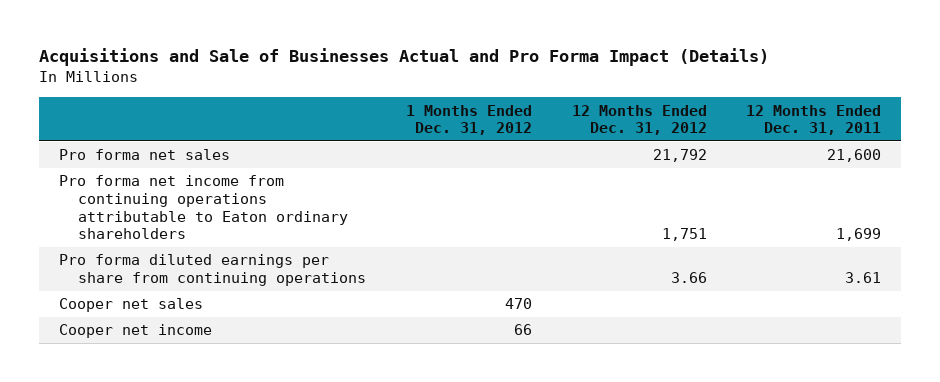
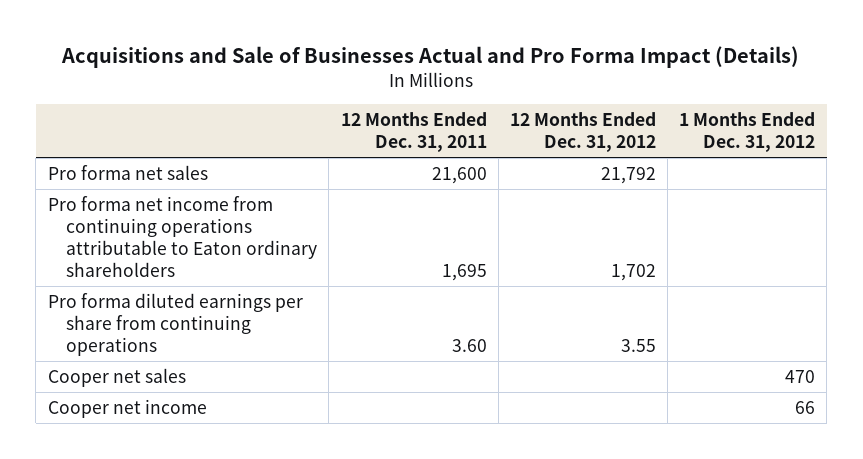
[661,228,707,242] 1,751 -> [610,263,656,281] 1,702
[836,228,882,242] 1,699 -> [441,263,487,281] 1,695
[670,272,707,284] 3.66 -> [620,338,656,352] 3.55
[845,272,882,284] 3.61 -> [451,338,487,352] 3.60

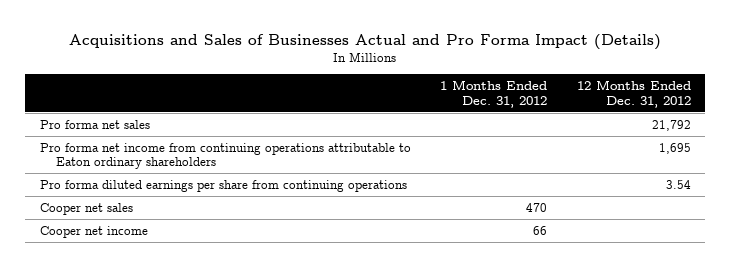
[61,46,800,69] Acquisitions and Sale of Businesses Actual and Pro Forma Impact (Details) -> [69,33,662,50] Acquisitions and Sales of Businesses Actual and Pro Forma Impact (Details)
[340,112,487,153] 12 Months Ended Dec. 31, 2011 -> none
[610,263,656,281] 1,702 -> [658,142,691,154] 1,695
[620,338,656,352] 3.55 -> [665,179,691,189] 3.54

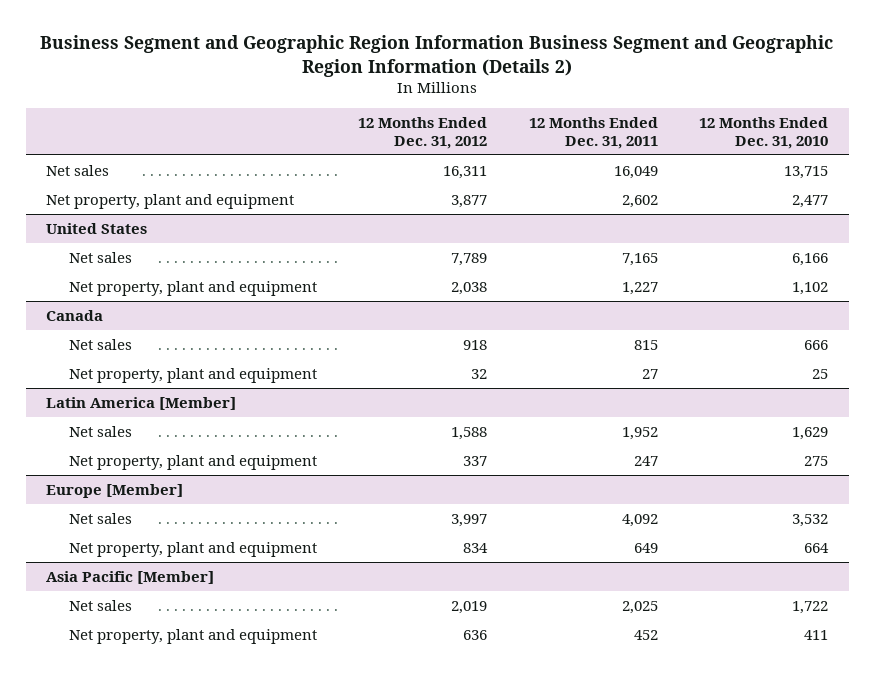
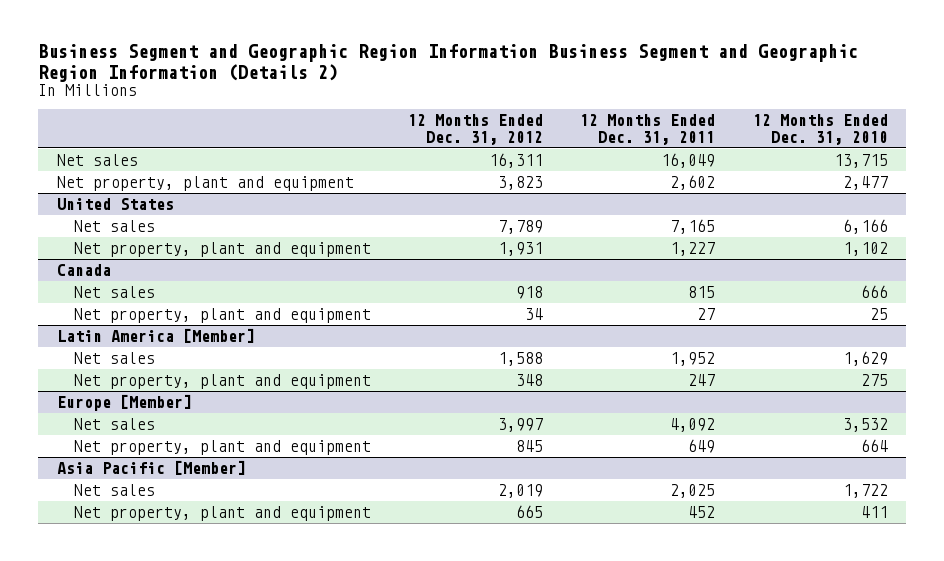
[451,194,488,208] 3,877 -> [497,176,543,191] 3,823
[451,281,488,295] 2,038 -> [497,242,543,257] 1,931
[471,368,488,379] 32 -> [524,308,543,321] 34
[463,455,488,466] 337 -> [515,374,543,387] 348
[463,542,489,553] 834 -> [515,440,543,453] 845
[463,629,488,640] 636 -> [515,505,543,519] 665

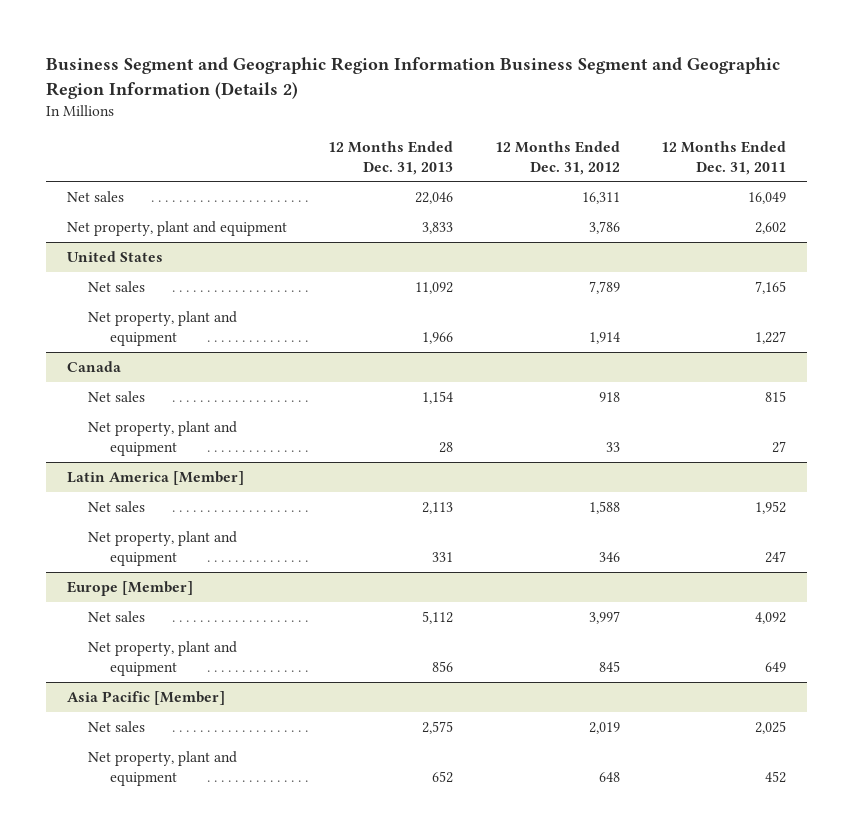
[752,114,888,145] 12 Months Ended Dec. 31, 2010 -> none
none -> [328,140,454,175] 12 Months Ended Dec. 31, 2013
[497,176,543,191] 3,823 -> [588,221,620,235] 3,786
[497,242,543,257] 1,931 -> [588,331,620,344] 1,914
[524,308,543,321] 34 -> [605,441,620,452] 33
[515,374,543,387] 348 -> [598,551,620,562] 346
[515,505,543,519] 665 -> [598,771,620,782] 648

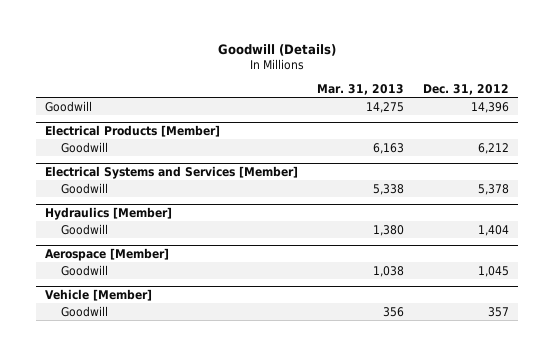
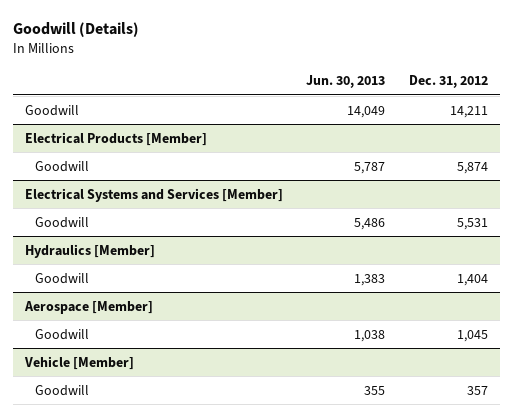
[317,83,405,95] Mar. 31, 2013 -> none
none -> [306,75,386,89] Jun. 30, 2013
[471,101,510,113] 14,396 -> [450,105,489,118] 14,211
[478,142,510,154] 6,212 -> [457,161,489,174] 5,874
[478,183,510,195] 5,378 -> [457,217,489,230] 5,531

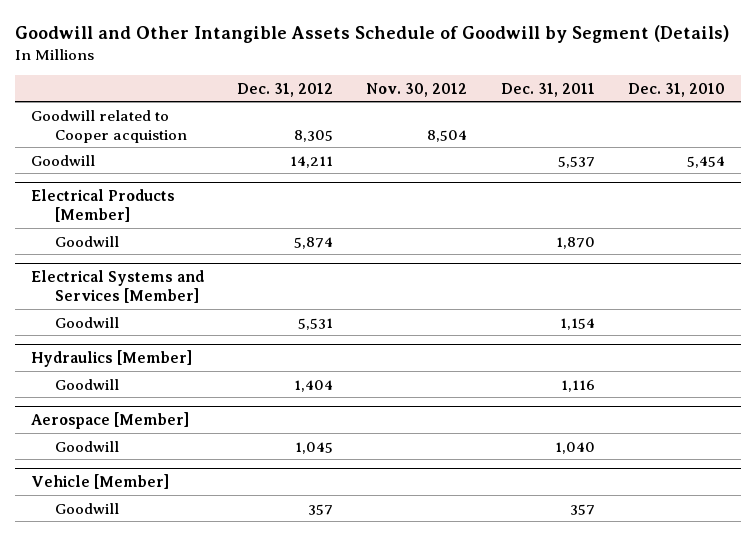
[12,22,139,38] Goodwill (Details) -> [14,24,729,43] Goodwill and Other Intangible Assets Schedule of Goodwill by Segment (Details)
[306,75,386,89] Jun. 30, 2013 -> none
none -> [366,82,468,97] Nov. 30, 2012
none -> [500,82,595,97] Dec. 31, 2011
none -> [627,82,725,97] Dec. 31, 2010
none -> [31,109,188,143] Goodwill related to Cooper acquistion

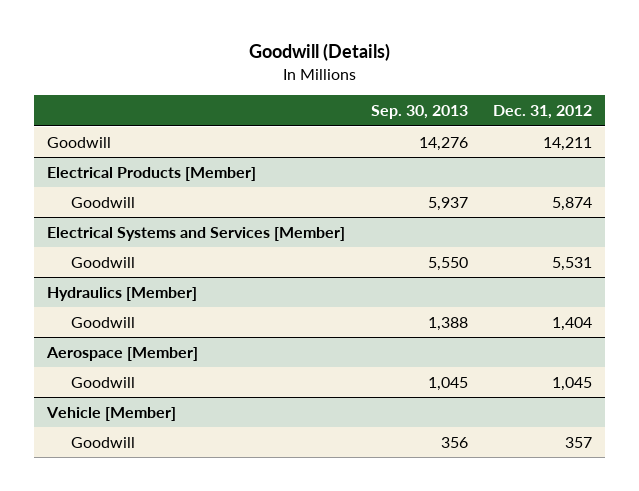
[14,24,729,43] Goodwill and Other Intangible Assets Schedule of Goodwill by Segment (Details) -> [248,43,390,62] Goodwill (Details)
[366,82,468,97] Nov. 30, 2012 -> none
[500,82,595,97] Dec. 31, 2011 -> none
[627,82,725,97] Dec. 31, 2010 -> none
none -> [370,105,468,120] Sep. 30, 2013
[31,109,188,143] Goodwill related to Cooper acquistion -> none

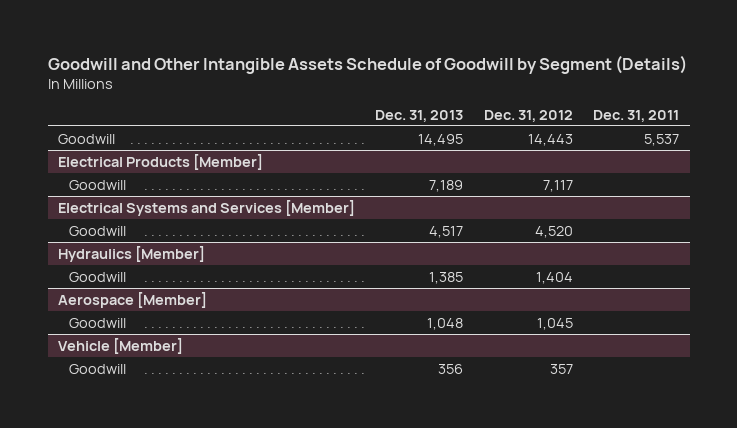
[248,43,390,62] Goodwill (Details) -> [47,54,687,74] Goodwill and Other Intangible Assets Schedule of Goodwill by Segment (Details)
[370,105,468,120] Sep. 30, 2013 -> none
none -> [375,109,464,122] Dec. 31, 2013
none -> [593,109,680,122] Dec. 31, 2011
[543,136,593,151] 14,211 -> [527,133,573,146] 14,443
[552,196,593,211] 5,874 -> [542,179,573,192] 7,117
[552,256,593,271] 5,531 -> [534,225,573,238] 4,520

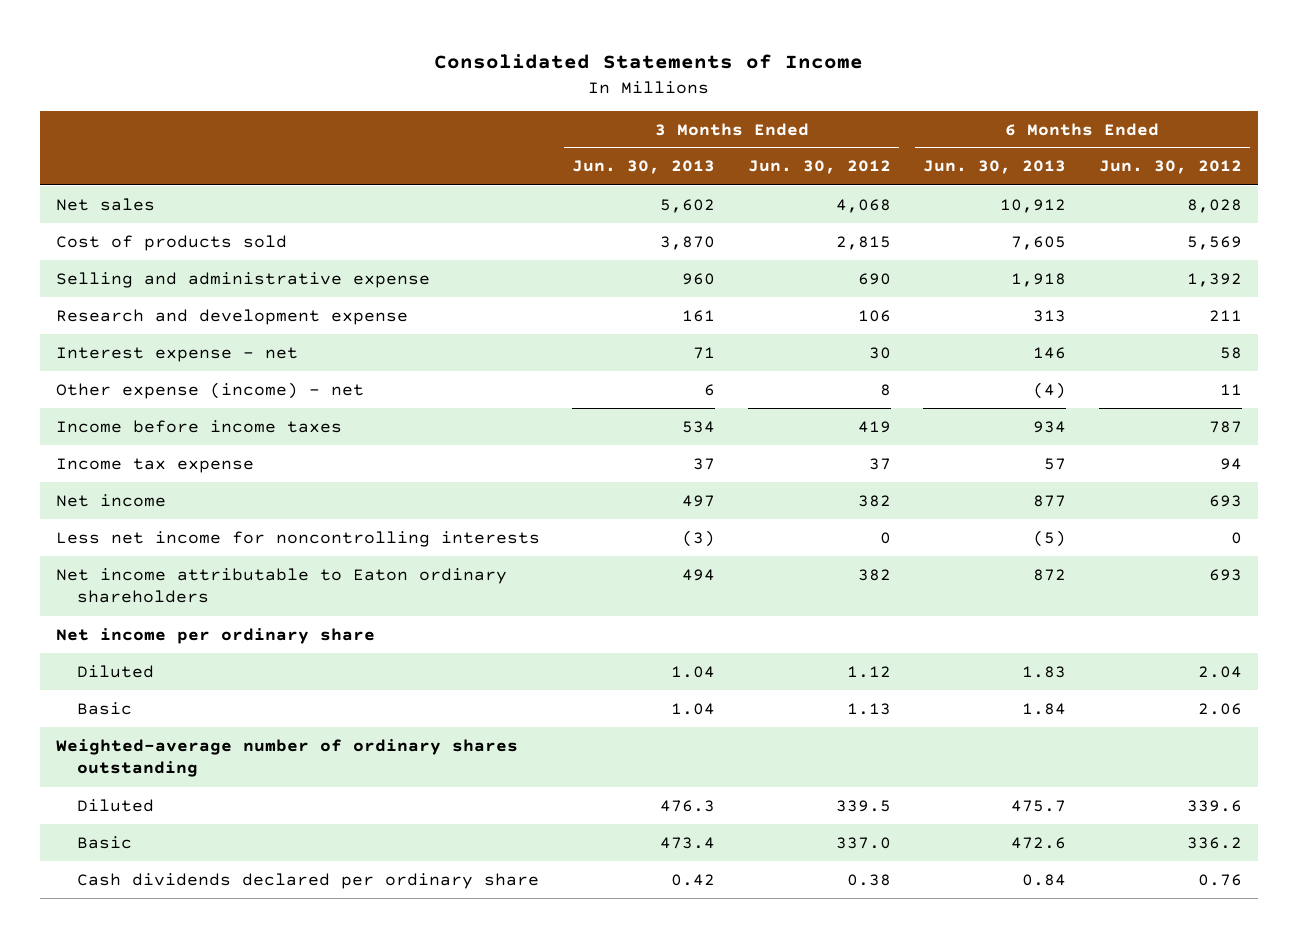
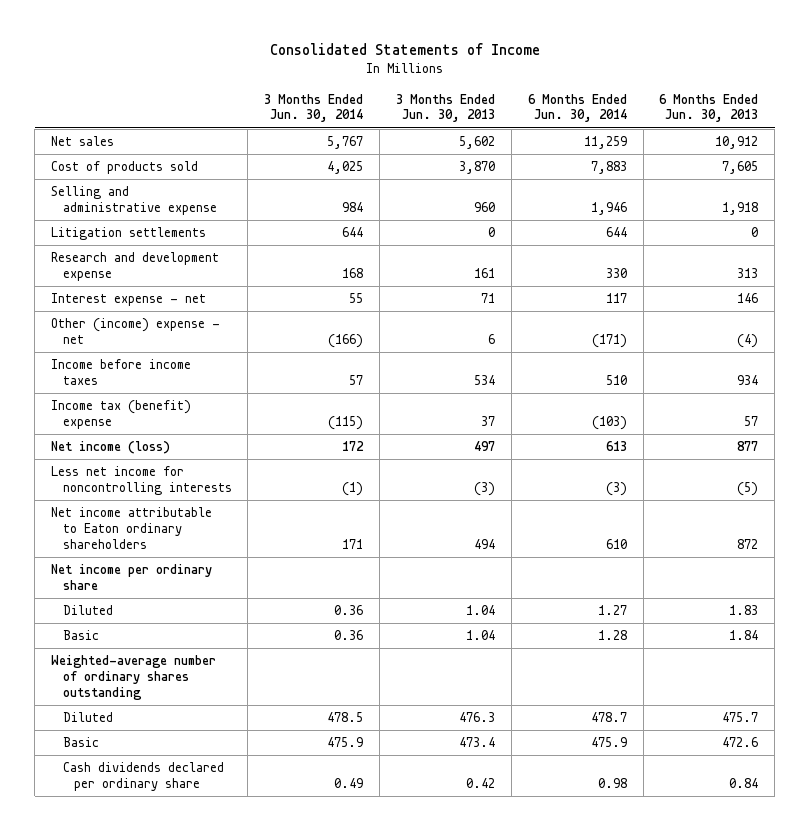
[747,160,891,175] Jun. 30, 2012 -> none
[1098,160,1242,175] Jun. 30, 2012 -> none
none -> [264,93,364,123] 3 Months Ended Jun. 30, 2014
none -> [527,93,627,123] 6 Months Ended Jun. 30, 2014
none -> [51,227,207,241] Litigation settlements
[56,381,365,399] Other expense (income) - net -> [51,318,221,344] Other (income) expense - net
[56,457,255,473] Income tax expense -> [51,400,192,429] Income tax (benefit) expense
[56,493,167,507] Net income -> [51,441,171,455] Net income (loss)

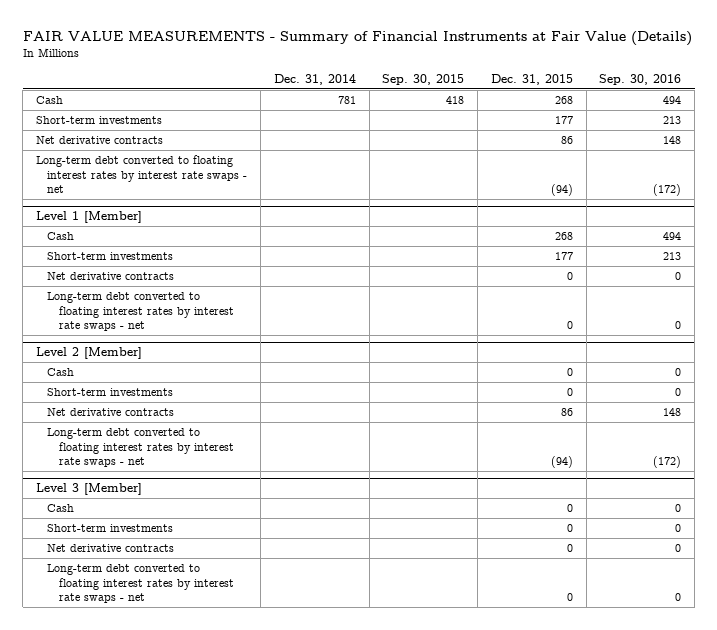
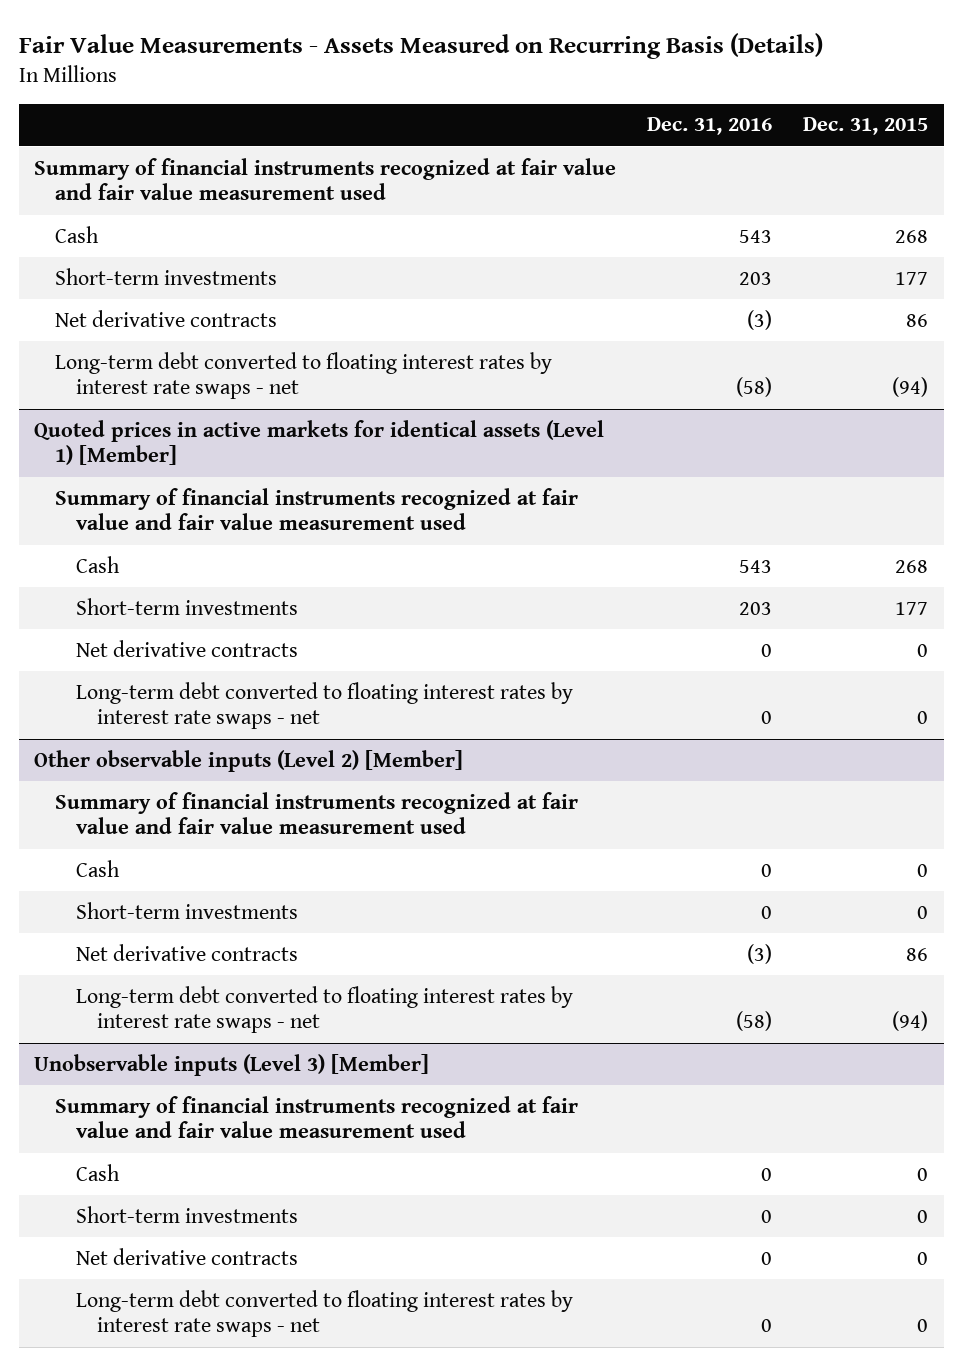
[22,31,692,47] FAIR VALUE MEASUREMENTS - Summary of Financial Instruments at Fair Value (Details) -> [18,32,823,59] Fair Value Measurements - Assets Measured on Recurring Basis (Details)
[273,73,356,85] Dec. 31, 2014 -> none
[382,73,465,85] Sep. 30, 2015 -> none
[599,73,682,85] Sep. 30, 2016 -> none
none -> [647,117,773,136] Dec. 31, 2016
none -> [34,157,617,201] Summary of financial instruments recognized at fair value and fair value measurement used
[35,211,142,224] Level 1 [Member] -> [34,419,605,466] Quoted prices in active markets for identical assets (Level 1) [Member]
none -> [55,487,579,531] Summary of financial instruments recognized at fair value and fair value measurement used
[35,347,142,360] Level 2 [Member] -> [34,749,464,772] Other observable inputs (Level 2) [Member]
none -> [55,791,579,835] Summary of financial instruments recognized at fair value and fair value measurement used
[35,483,142,496] Level 3 [Member] -> [34,1053,430,1076] Unobservable inputs (Level 3) [Member]
none -> [55,1095,579,1139] Summary of financial instruments recognized at fair value and fair value measurement used

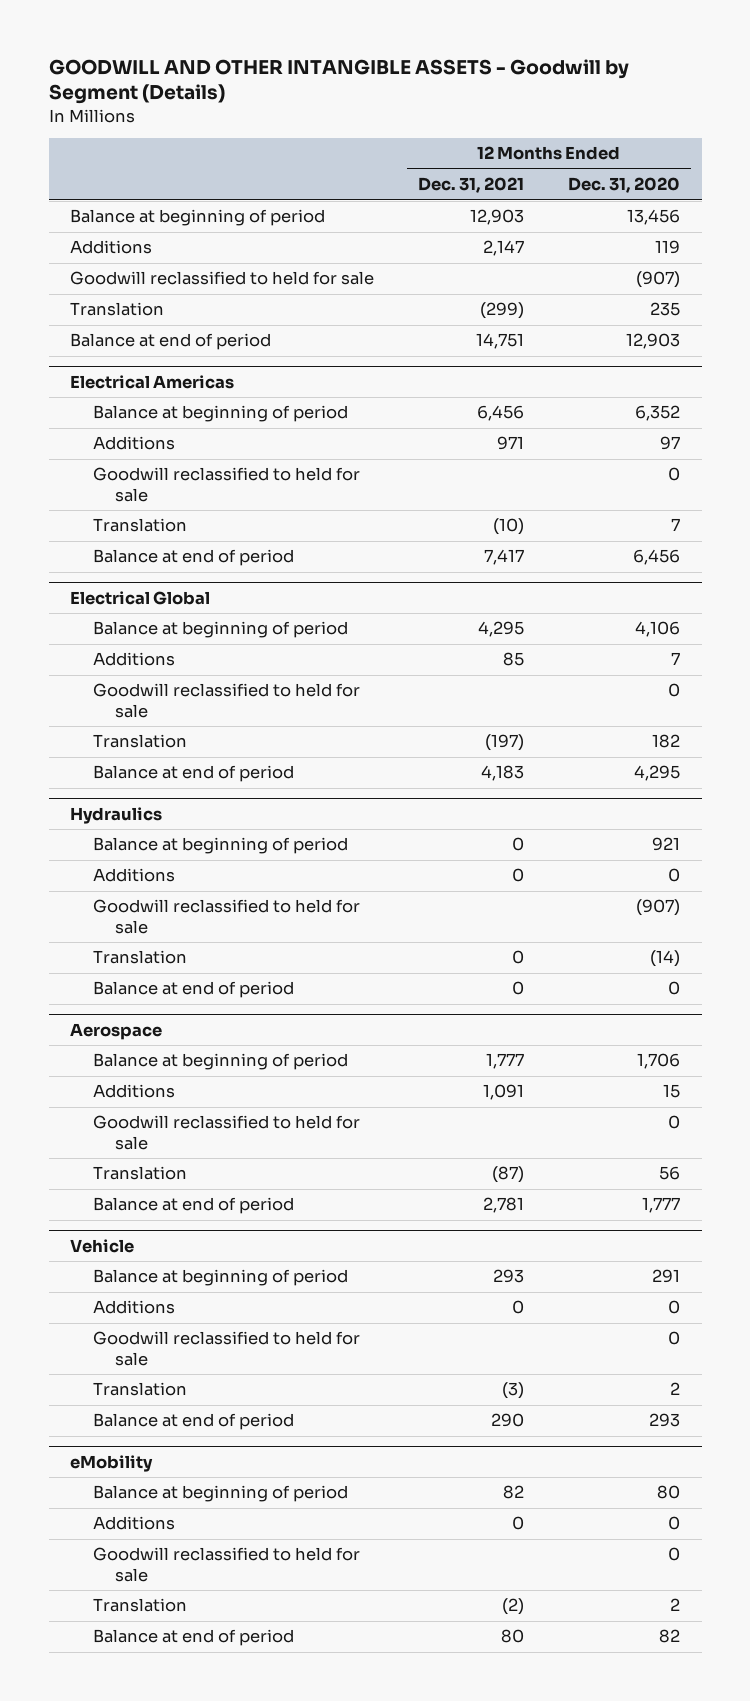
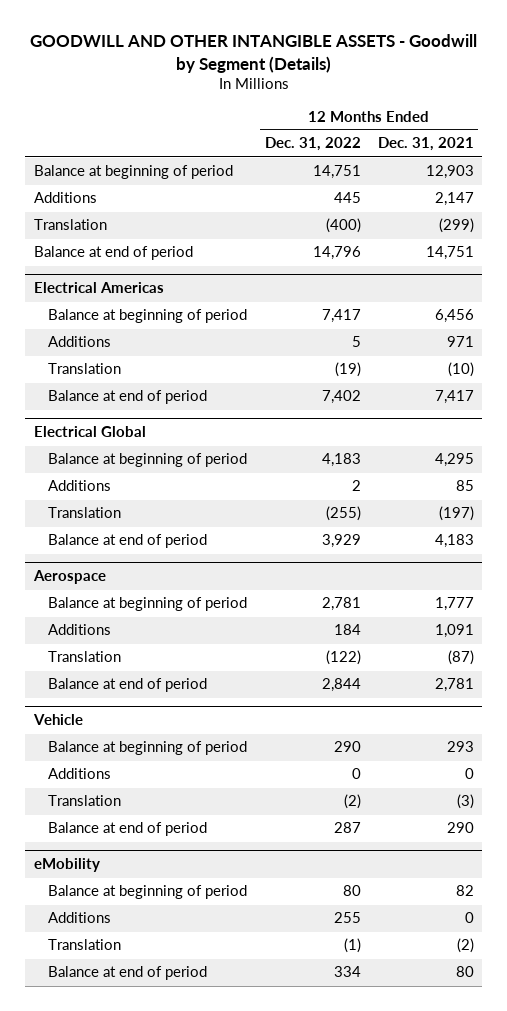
[567,177,680,194] Dec. 31, 2020 -> none
none -> [264,137,361,152] Dec. 31, 2022
[70,271,375,286] Goodwill reclassified to held for sale -> none
[92,467,360,502] Goodwill reclassified to held for sale -> none
[92,683,360,718] Goodwill reclassified to held for sale -> none
[70,806,163,824] Hydraulics -> none
[92,837,348,855] Balance at beginning of period -> none
[92,868,175,883] Additions -> none
[92,899,360,934] Goodwill reclassified to held for sale -> none
[92,950,187,965] Translation -> none
[92,981,294,999] Balance at end of period -> none
[92,1115,360,1150] Goodwill reclassified to held for sale -> none
[92,1331,360,1366] Goodwill reclassified to held for sale -> none
[92,1547,360,1582] Goodwill reclassified to held for sale -> none

